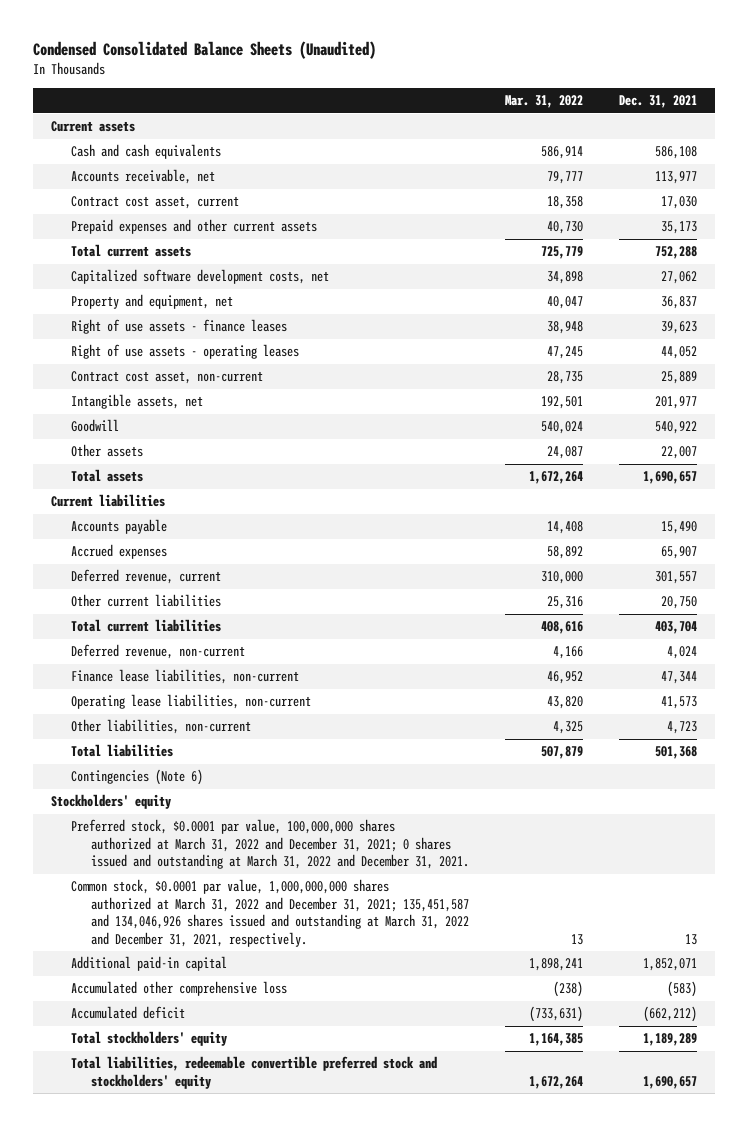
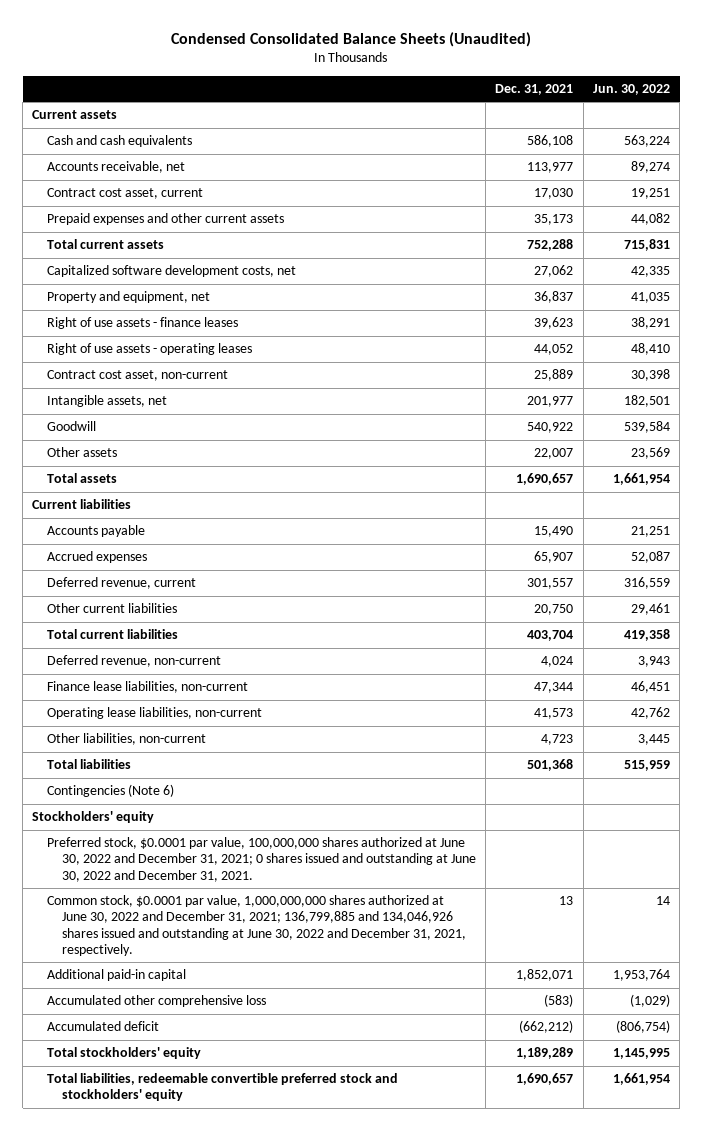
[504,95,583,109] Mar. 31, 2022 -> none
none -> [592,83,670,95] Jun. 30, 2022
[70,819,469,870] Preferred stock, $0.0001 par value, 100,000,000 shares authorized at March 31, 2022 and December 31, 2021; 0 shares issued and outstanding at March 31, 2022 and December 31, 2021. -> [47,837,476,882] Preferred stock, $0.0001 par value, 100,000,000 shares authorized at June 30, 2022 and December 31, 2021; 0 shares issued and outstanding at June 30, 2022 and December 31, 2021.
[70,879,469,947] Common stock, $0.0001 par value, 1,000,000,000 shares authorized at March 31, 2022 and December 31, 2021; 135,451,587 and 134,046,926 shares issued and outstanding at March 31, 2022 and December 31, 2021, respectively. -> [47,895,466,956] Common stock, $0.0001 par value, 1,000,000,000 shares authorized at June 30, 2022 and December 31, 2021; 136,799,885 and 134,046,926 shares issued and outstanding at June 30, 2022 and December 31, 2021, respectively.

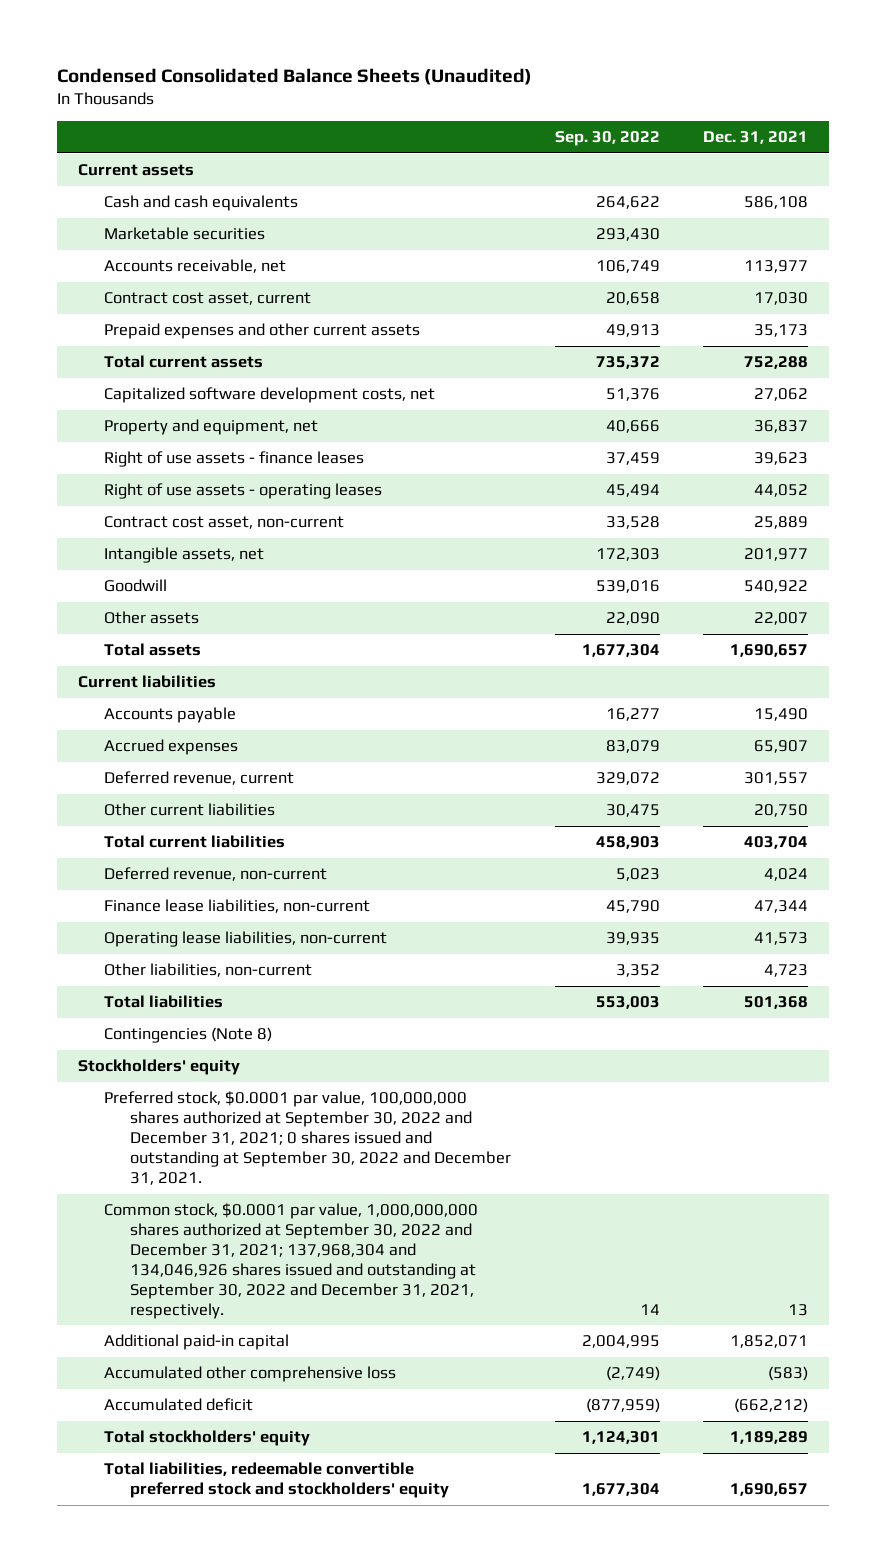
[592,83,670,95] Jun. 30, 2022 -> none
none -> [554,130,660,146] Sep. 30, 2022
none -> [104,227,266,241] Marketable securities
[47,784,175,798] Contingencies (Note 6) -> [104,1027,273,1044] Contingencies (Note 8)
[47,837,476,882] Preferred stock, $0.0001 par value, 100,000,000 shares authorized at June 30, 2022 and December 31, 2021; 0 shares issued and outstanding at June 30, 2022 and December 31, 2021. -> [104,1091,512,1185] Preferred stock, $0.0001 par value, 100,000,000 shares authorized at September 30, 2022 and December 31, 2021; 0 shares issued and outstanding at September 30, 2022 and December 31, 2021.
[47,895,466,956] Common stock, $0.0001 par value, 1,000,000,000 shares authorized at June 30, 2022 and December 31, 2021; 136,799,885 and 134,046,926 shares issued and outstanding at June 30, 2022 and December 31, 2021, respectively. -> [104,1203,479,1319] Common stock, $0.0001 par value, 1,000,000,000 shares authorized at September 30, 2022 and December 31, 2021; 137,968,304 and 134,046,926 shares issued and outstanding at September 30, 2022 and December 31, 2021, respectively.

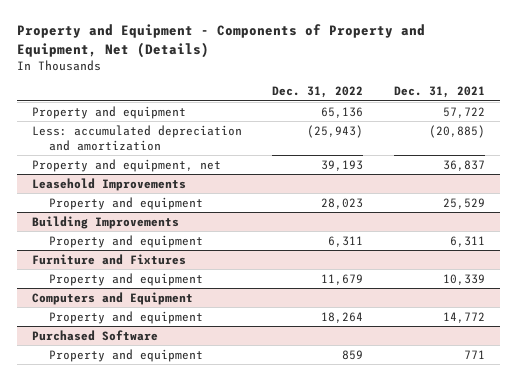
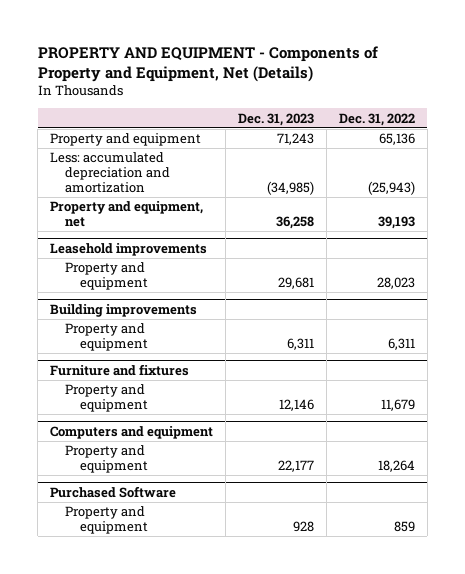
[16,24,425,58] Property and Equipment - Components of Property and Equipment, Net (Details) -> [37,45,378,82] PROPERTY AND EQUIPMENT - Components of Property and Equipment, Net (Details)
[393,86,485,99] Dec. 31, 2021 -> none
none -> [238,112,315,126] Dec. 31, 2023
[32,177,187,191] Leasehold Improvements -> [50,242,208,256] Leasehold improvements
[32,215,180,229] Building Improvements -> [50,303,198,317] Building improvements
[32,253,187,265] Furniture and Fixtures -> [50,363,190,376] Furniture and fixtures
[32,291,194,305] Computers and Equipment -> [50,425,214,439] Computers and equipment

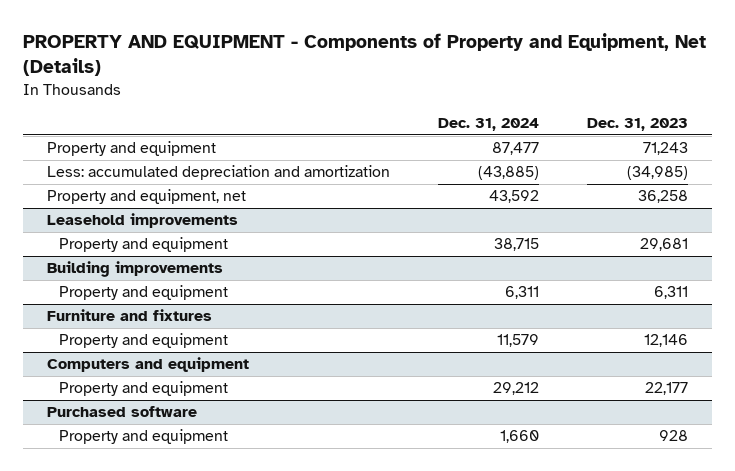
[338,112,415,126] Dec. 31, 2022 -> none
none -> [438,118,540,132] Dec. 31, 2024
[50,485,177,498] Purchased Software -> [47,406,198,418] Purchased software

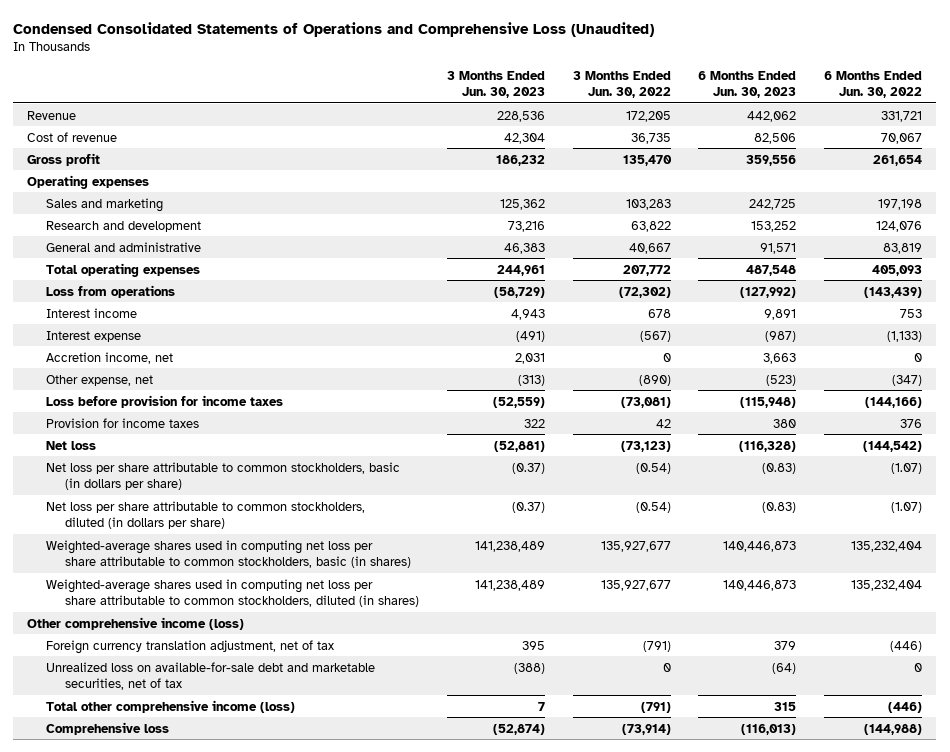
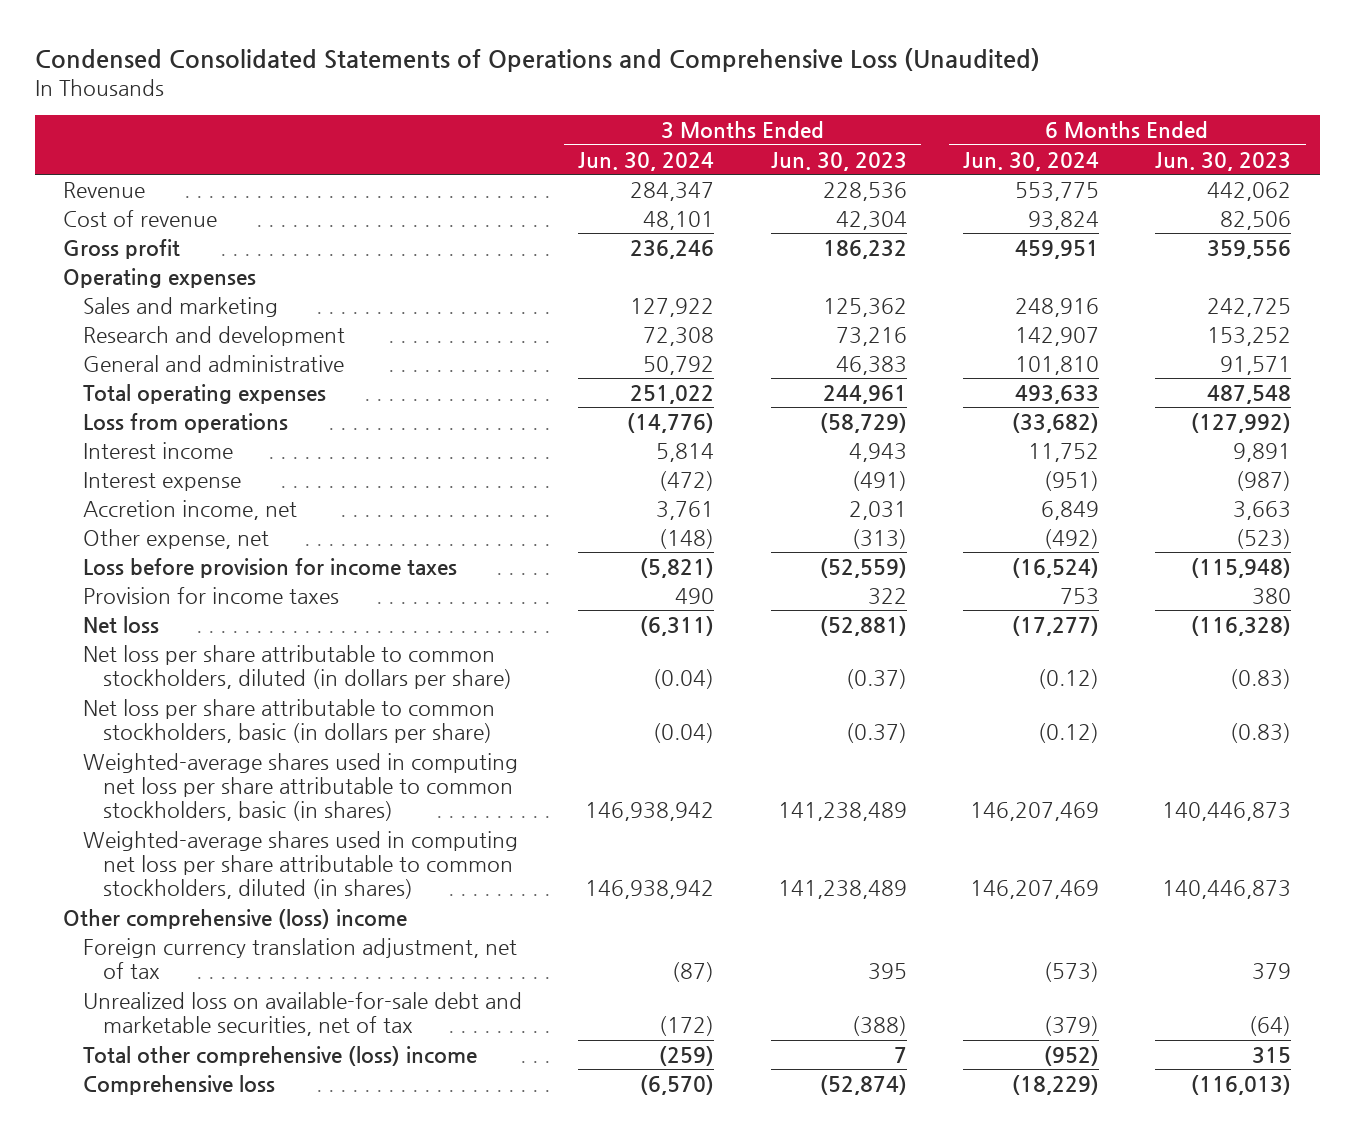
[572,70,671,99] 3 Months Ended Jun. 30, 2022 -> none
[824,70,923,99] 6 Months Ended Jun. 30, 2022 -> none
none -> [578,151,715,171] Jun. 30, 2024
none -> [963,151,1100,171] Jun. 30, 2024
[46,461,401,490] Net loss per share attributable to common stockholders, basic (in dollars per share) -> [83,698,496,744] Net loss per share attributable to common stockholders, basic (in dollars per share)
[27,616,245,630] Other comprehensive income (loss) -> [63,908,408,929] Other comprehensive (loss) income
[46,699,296,713] Total other comprehensive income (loss) -> [83,1045,478,1066] Total other comprehensive (loss) income

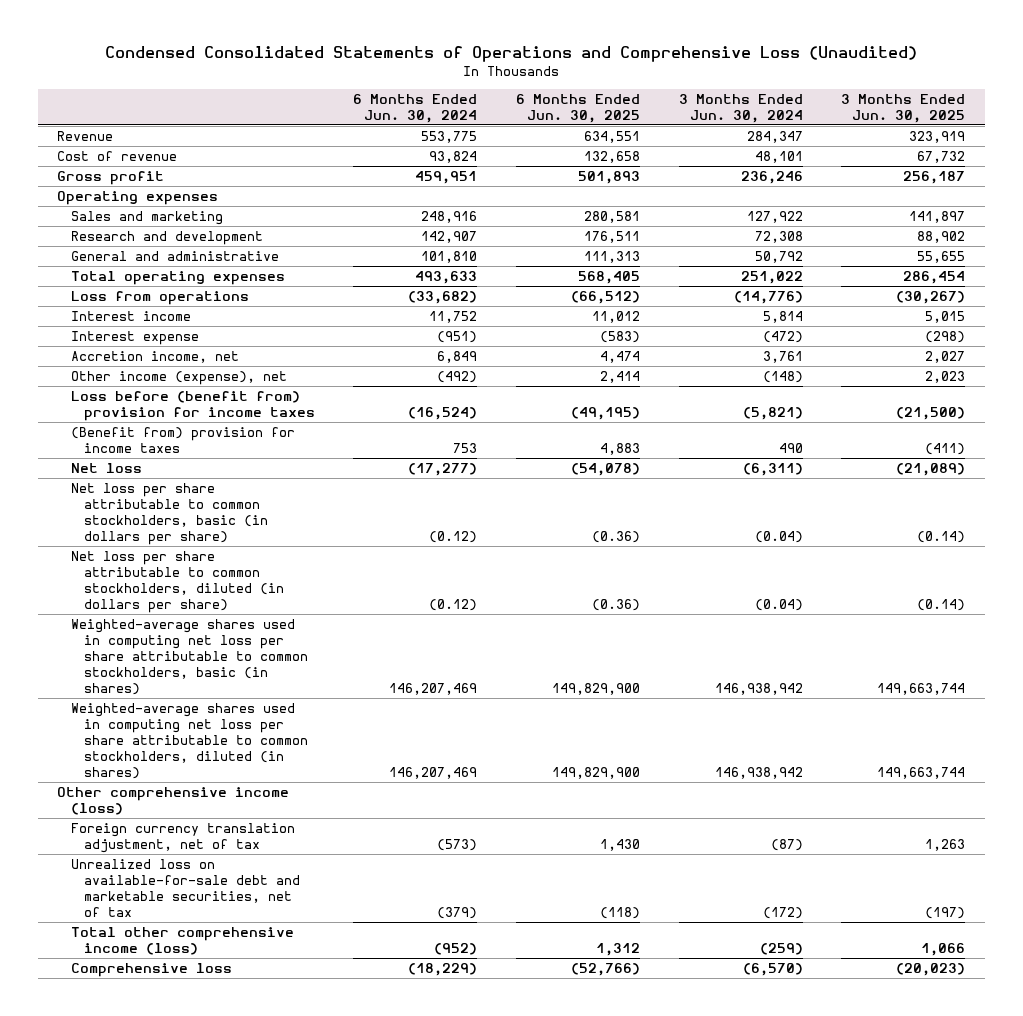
[770,151,907,171] Jun. 30, 2023 -> none
[1155,151,1292,171] Jun. 30, 2023 -> none
none -> [516,93,641,123] 6 Months Ended Jun. 30, 2025
none -> [841,93,966,123] 3 Months Ended Jun. 30, 2025
[83,528,270,549] Other expense, net -> [70,371,287,386] Other income (expense), net
[83,557,458,578] Loss before provision for income taxes -> [70,391,315,421] Loss before (benefit from) provision for income taxes
[83,586,340,604] Provision for income taxes -> [70,427,295,453] (Benefit from) provision for income taxes
[83,644,513,690] Net loss per share attributable to common stockholders, diluted (in dollars per share) -> [70,551,284,613] Net loss per share attributable to common stockholders, diluted (in dollars per share)
[63,908,408,929] Other comprehensive (loss) income -> [57,787,290,815] Other comprehensive income (loss)
[83,1045,478,1066] Total other comprehensive (loss) income -> [70,927,294,955] Total other comprehensive income (loss)

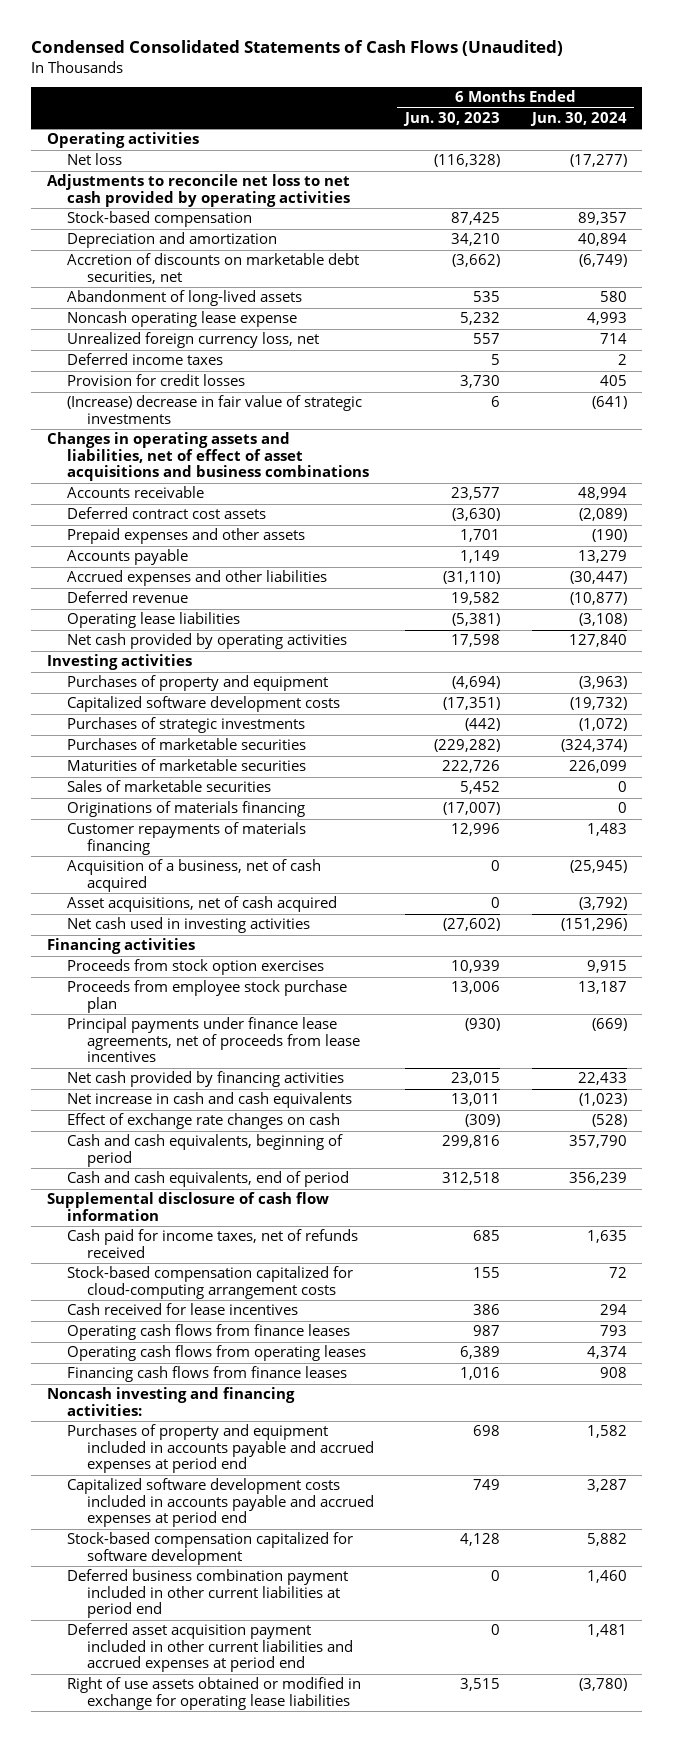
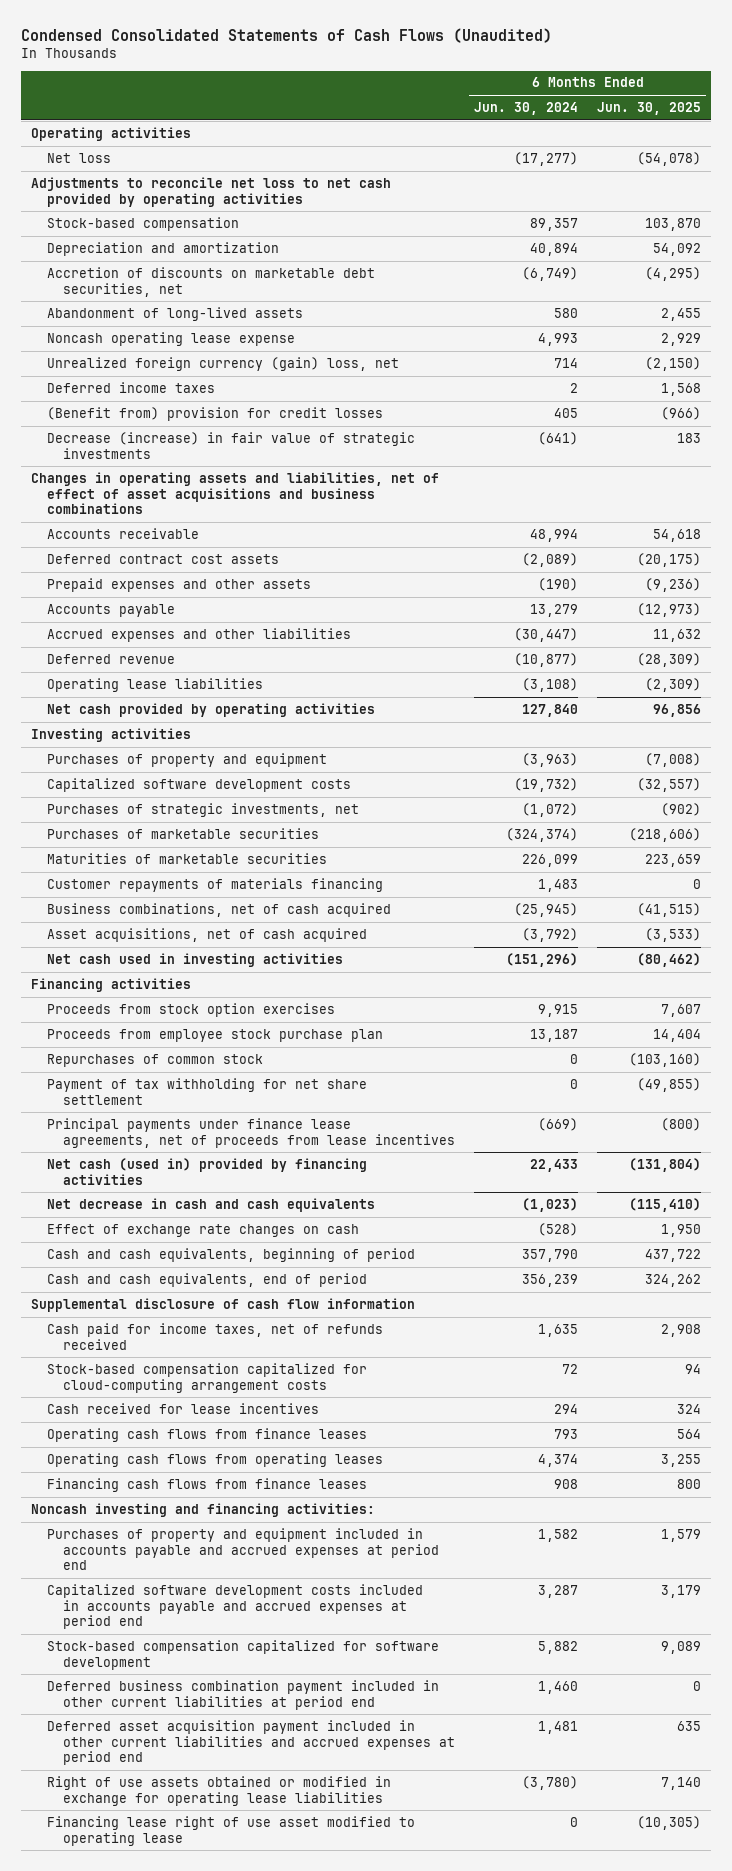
[403,111,501,126] Jun. 30, 2023 -> none
none -> [597,101,702,115] Jun. 30, 2025
[66,332,319,349] Unrealized foreign currency loss, net -> [46,356,399,371] Unrealized foreign currency (gain) loss, net
[66,374,245,387] Provision for credit losses -> [46,406,383,421] (Benefit from) provision for credit losses
[66,395,362,424] (Increase) decrease in fair value of strategic investments -> [46,431,415,459] Decrease (increase) in fair value of strategic investments
[66,717,305,734] Purchases of strategic investments -> [46,802,359,817] Purchases of strategic investments, net
[66,780,271,793] Sales of marketable securities -> none
[66,801,305,818] Originations of materials financing -> none
[66,859,321,892] Acquisition of a business, net of cash acquired -> [46,902,391,917] Business combinations, net of cash acquired
none -> [46,1053,263,1067] Repurchases of common stock
none -> [46,1077,367,1105] Payment of tax withholding for net share settlement
[66,1071,344,1088] Net cash provided by financing activities -> [46,1157,367,1185] Net cash (used in) provided by financing activities
[66,1092,352,1109] Net increase in cash and cash equivalents -> [46,1197,375,1212] Net decrease in cash and cash equivalents
none -> [46,1815,415,1846] Financing lease right of use asset modified to operating lease

